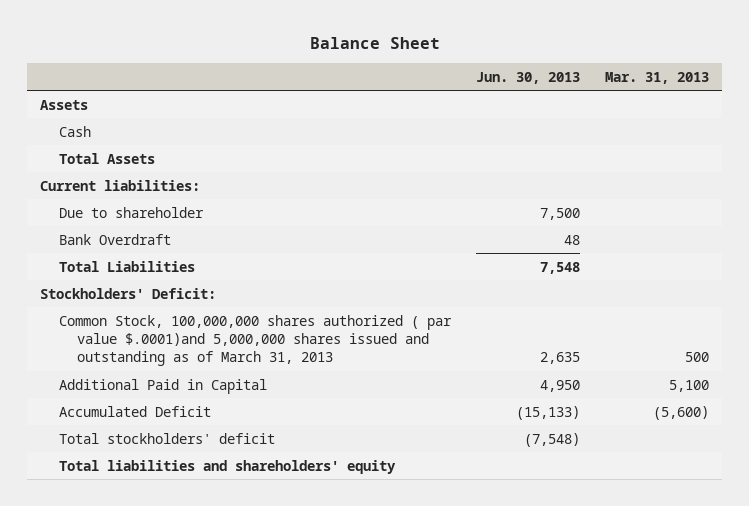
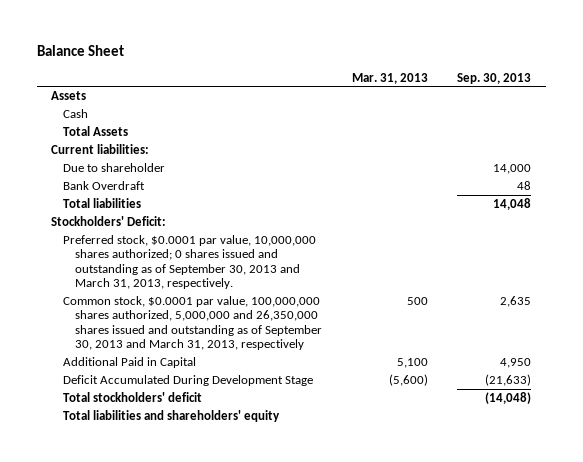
[476,71,581,84] Jun. 30, 2013 -> none
none -> [457,72,532,84] Sep. 30, 2013
[58,260,195,272] Total Liabilities -> [63,197,142,208] Total liabilities
none -> [63,234,317,290] Preferred stock, $0.0001 par value, 10,000,000 shares authorized; 0 shares issued and outstanding as of September 30, 2013 and March 31, 2013, respectively.
[58,314,452,367] Common Stock, 100,000,000 shares authorized ( par value $.0001)and 5,000,000 shares issued and outstanding as of March 31, 2013 -> [63,295,323,351] Common stock, $0.0001 par value, 100,000,000 shares authorized, 5,000,000 and 26,350,000 shares issued and outstanding as of September 30, 2013 and March 31, 2013, respectively
[58,405,211,417] Accumulated Deficit -> [63,374,314,386] Deficit Accumulated During Development Stage

